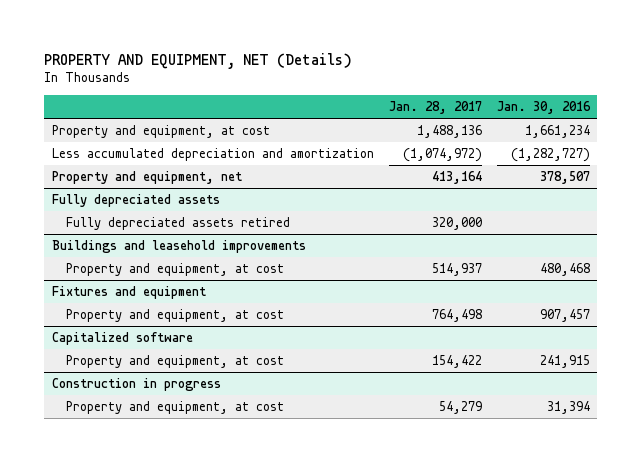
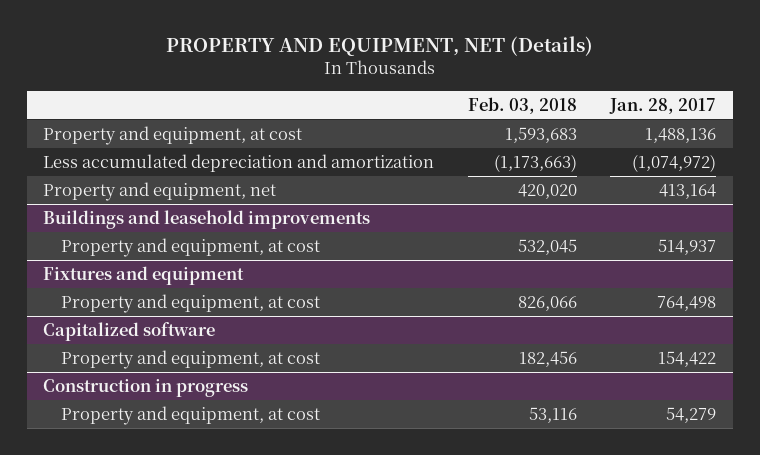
[496,101,591,115] Jan. 30, 2016 -> none
none -> [467,96,577,114] Feb. 03, 2018
[51,193,220,207] Fully depreciated assets -> none
[65,216,290,230] Fully depreciated assets retired -> none

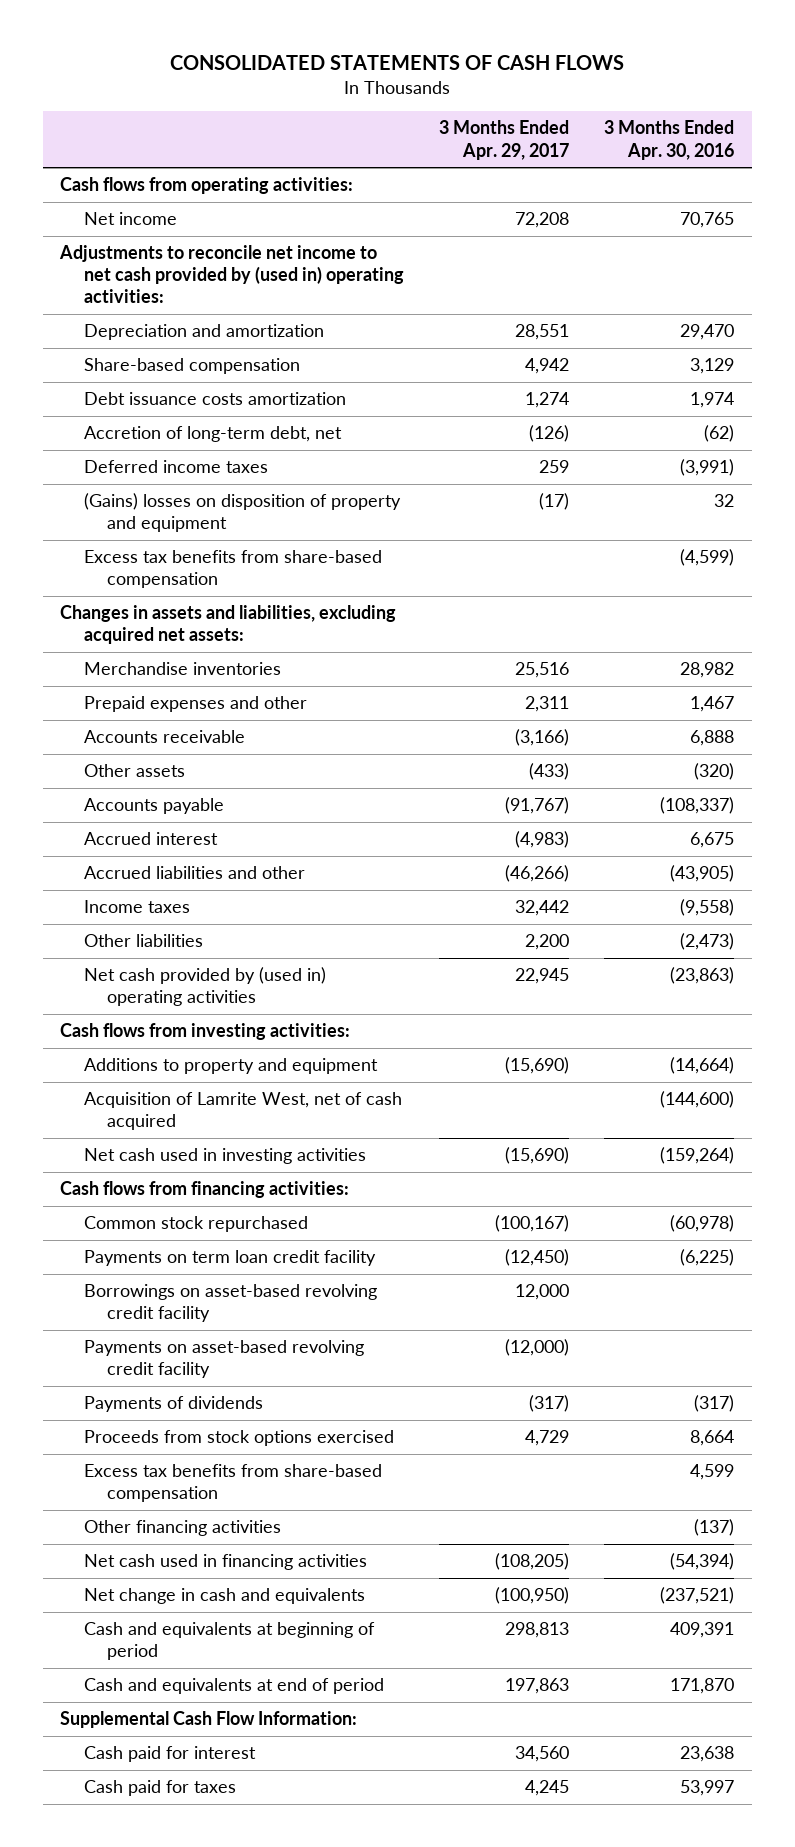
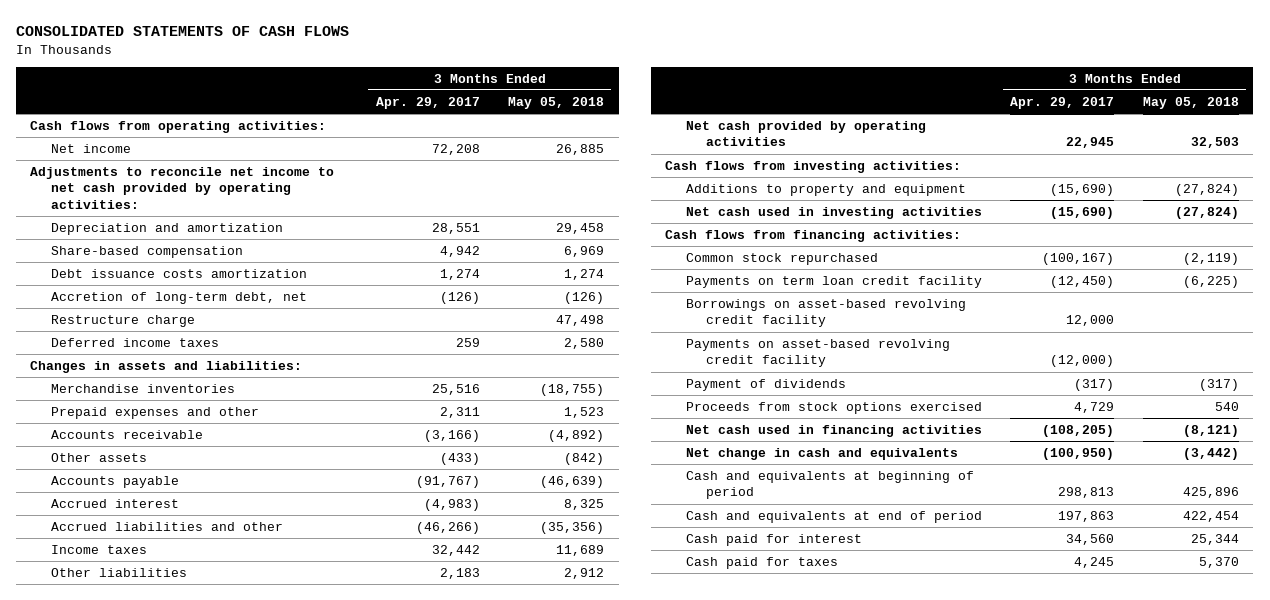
[604,120,735,160] 3 Months Ended Apr. 30, 2016 -> none
none -> [508,96,605,109] May 05, 2018
[59,245,404,304] Adjustments to reconcile net income to net cash provided by (used in) operating activities: -> [30,166,335,210] Adjustments to reconcile net income to net cash provided by operating activities:
none -> [50,314,195,327] Restructure charge
[83,493,401,533] (Gains) losses on disposition of property and equipment -> none
[83,550,382,589] Excess tax benefits from share-based compensation -> none
[60,605,397,645] Changes in assets and liabilities, excluding acquired net assets: -> [30,360,303,373] Changes in assets and liabilities:
[524,934,569,951] 2,200 -> [439,567,480,579] 2,183
[83,967,326,1007] Net cash provided by (used in) operating activities -> [685,120,926,147] Net cash provided by operating activities
[83,1092,402,1131] Acquisition of Lamrite West, net of cash acquired -> none
[83,1396,263,1413] Payments of dividends -> [685,378,846,391] Payment of dividends
[83,1464,382,1503] Excess tax benefits from share-based compensation -> none
[83,1520,281,1537] Other financing activities -> none
[60,1711,358,1729] Supplemental Cash Flow Information: -> none

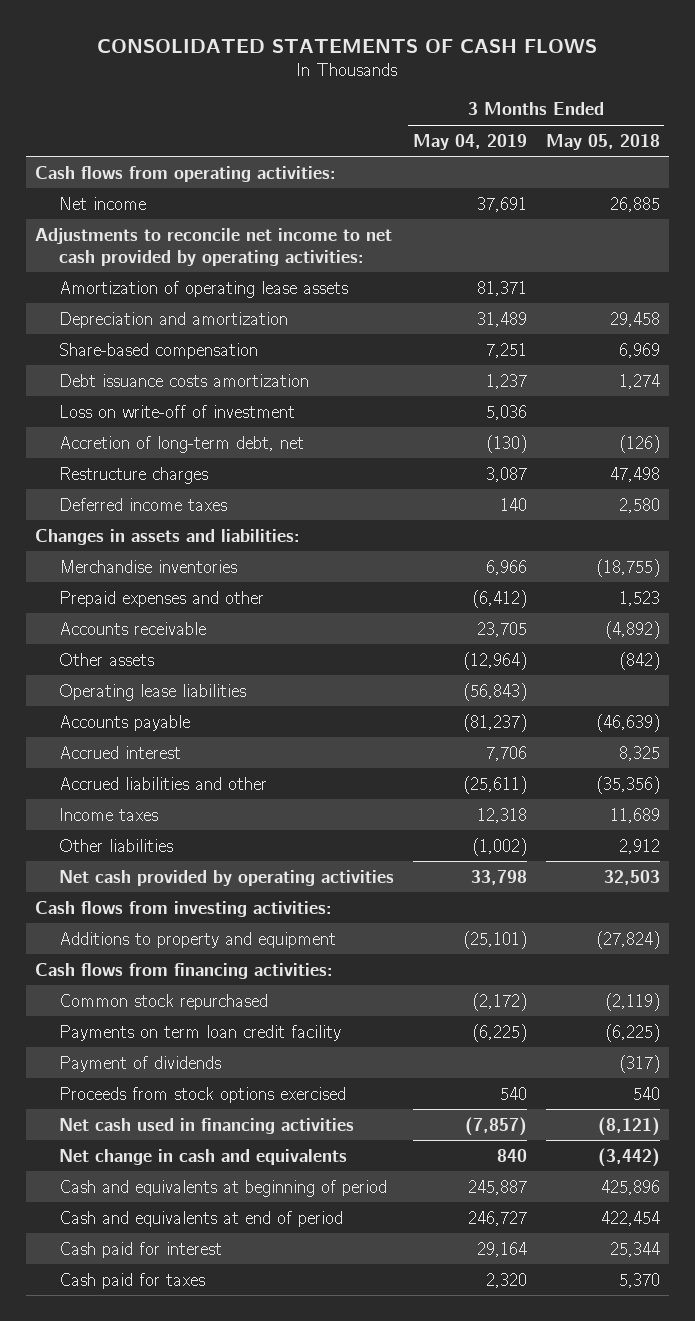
[375,96,480,109] Apr. 29, 2017 -> none
none -> [412,133,527,150] May 04, 2019
none -> [58,280,348,298] Amortization of operating lease assets
none -> [58,404,295,418] Loss on write-off of investment
[50,314,195,327] Restructure charge -> [58,466,208,484] Restructure charges
none -> [58,683,246,701] Operating lease liabilities
[685,206,982,219] Net cash used in investing activities -> none
[685,298,966,328] Borrowings on asset-based revolving credit facility -> none
[685,338,950,368] Payments on asset-based revolving credit facility -> none

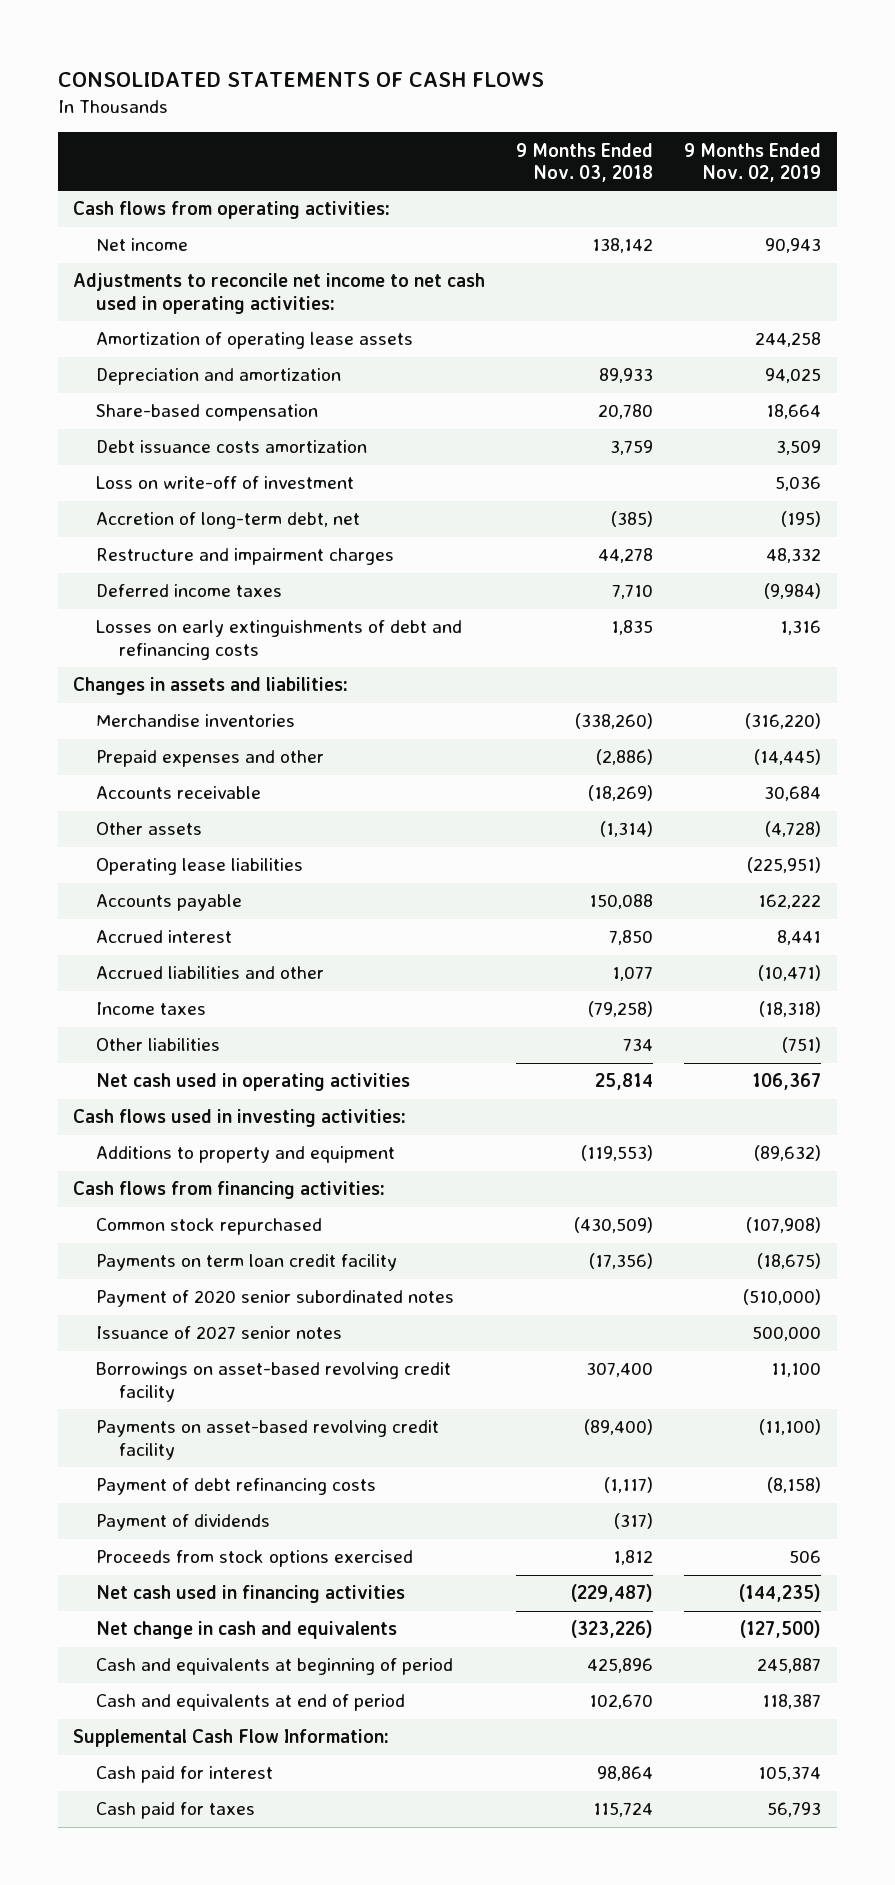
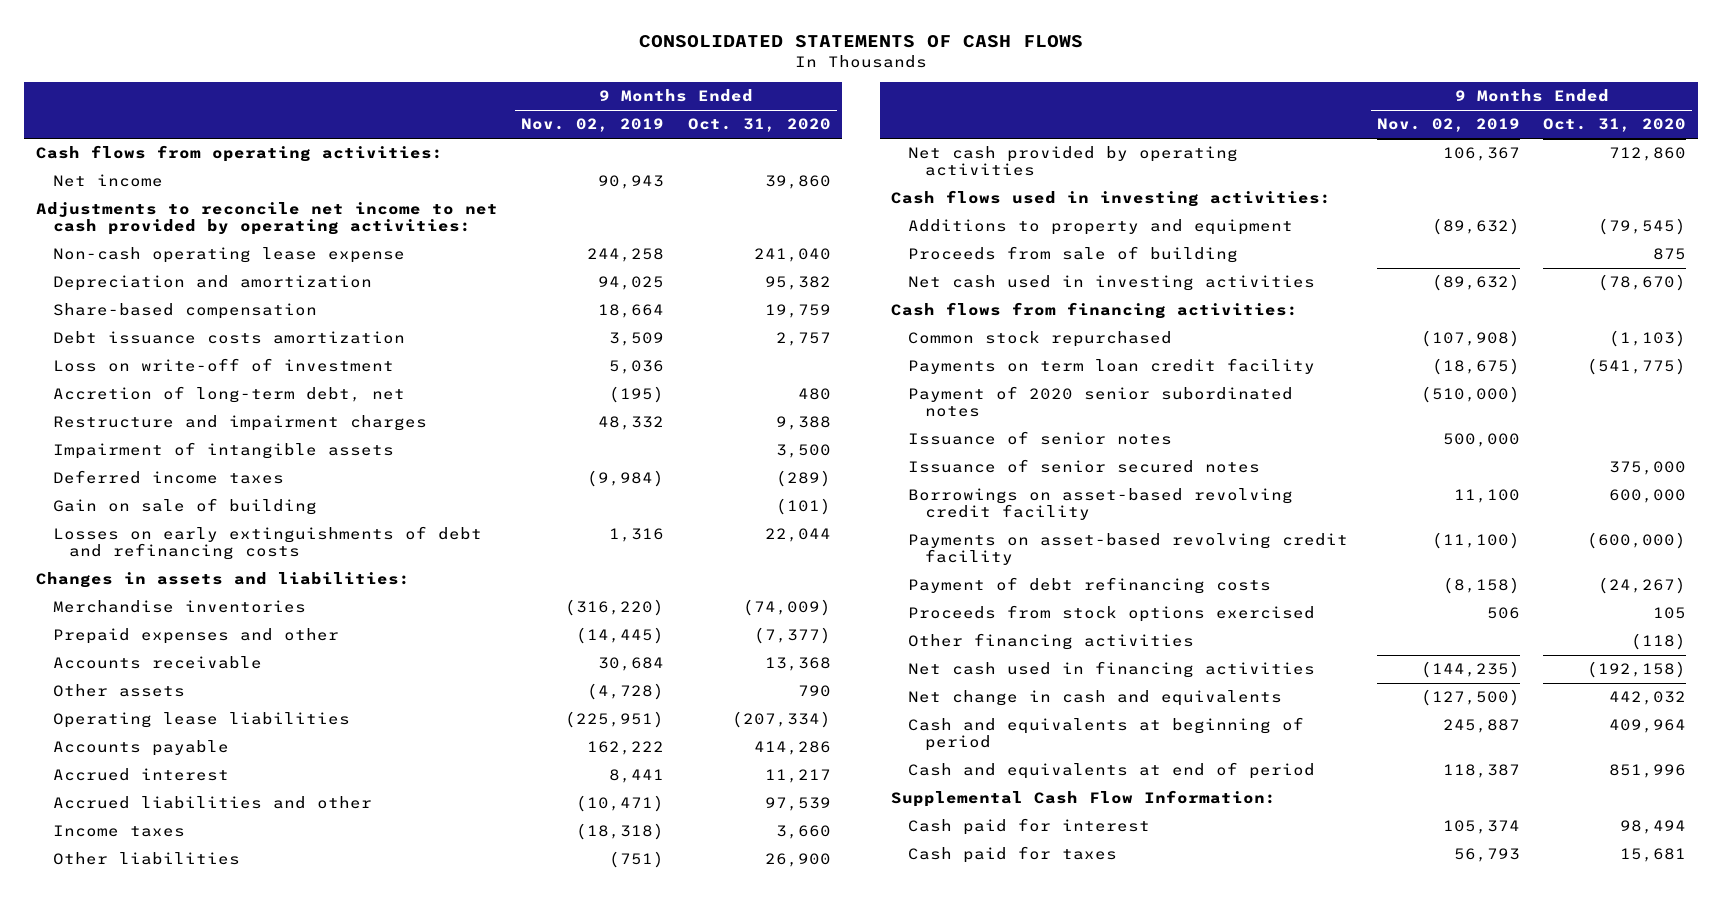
[516,142,654,183] 9 Months Ended Nov. 03, 2018 -> none
none -> [687,118,831,133] Oct. 31, 2020
[73,273,486,314] Adjustments to reconcile net income to net cash used in operating activities: -> [35,202,498,236] Adjustments to reconcile net income to net cash provided by operating activities:
[96,332,414,350] Amortization of operating lease assets -> [52,247,405,264] Non-cash operating lease expense
none -> [52,442,394,460] Impairment of intangible assets
none -> [52,498,317,516] Gain on sale of building
[96,1073,411,1092] Net cash used in operating activities -> [908,146,1239,177] Net cash provided by operating activities
none -> [908,246,1239,264] Proceeds from sale of building
none -> [908,275,1316,292] Net cash used in investing activities
[96,1326,343,1340] Issuance of 2027 senior notes -> [908,431,1173,446] Issuance of senior notes
none -> [908,459,1261,474] Issuance of senior secured notes
[96,1514,271,1532] Payment of dividends -> none
none -> [908,633,1195,651] Other financing activities

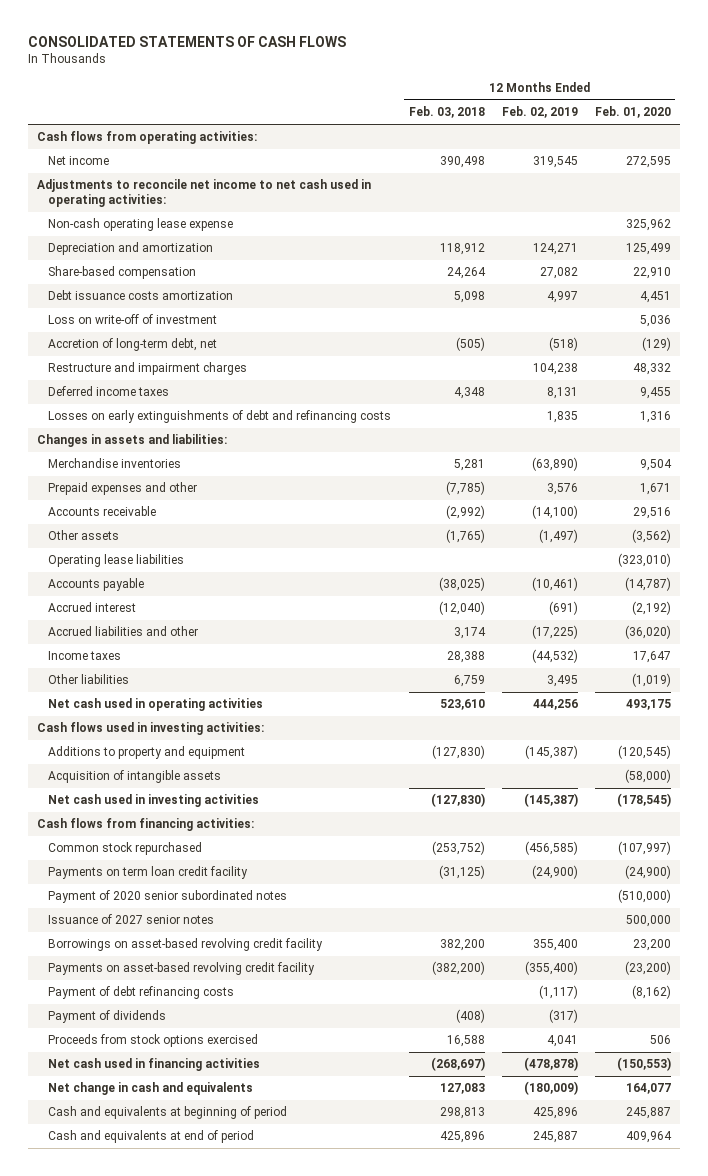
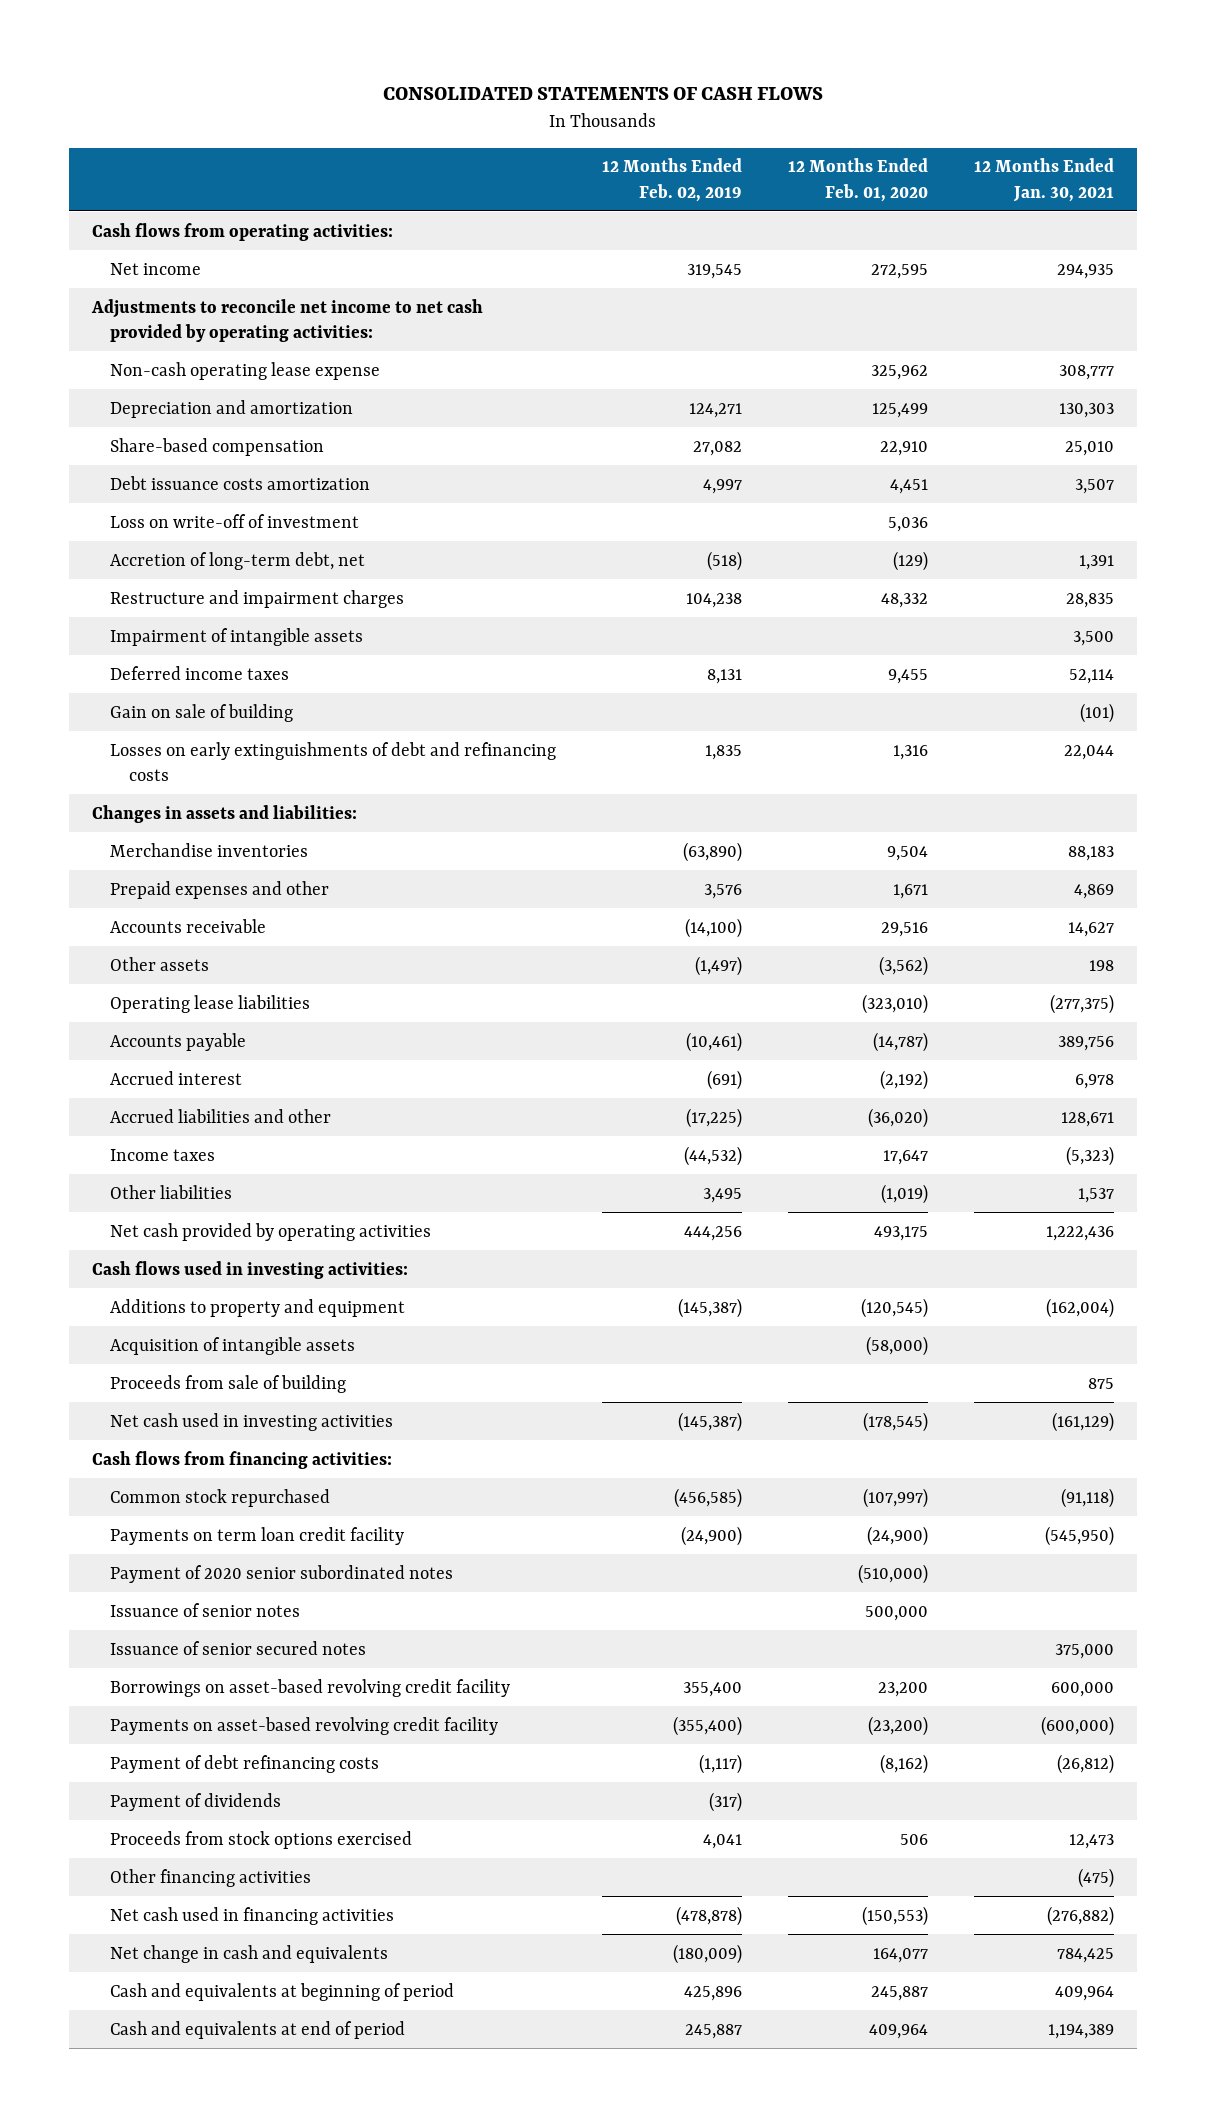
[408,106,485,119] Feb. 03, 2018 -> none
none -> [973,158,1114,202] 12 Months Ended Jan. 30, 2021
[36,179,371,208] Adjustments to reconcile net income to net cash used in operating activities: -> [90,298,483,343] Adjustments to reconcile net income to net cash provided by operating activities:
none -> [110,627,364,646] Impairment of intangible assets
none -> [110,703,294,722] Gain on sale of building
[48,698,264,712] Net cash used in operating activities -> [110,1222,432,1241] Net cash provided by operating activities
none -> [110,1374,347,1393] Proceeds from sale of building
[48,914,215,925] Issuance of 2027 senior notes -> [110,1602,301,1617] Issuance of senior notes
none -> [110,1640,367,1655] Issuance of senior secured notes
none -> [110,1868,312,1887] Other financing activities

